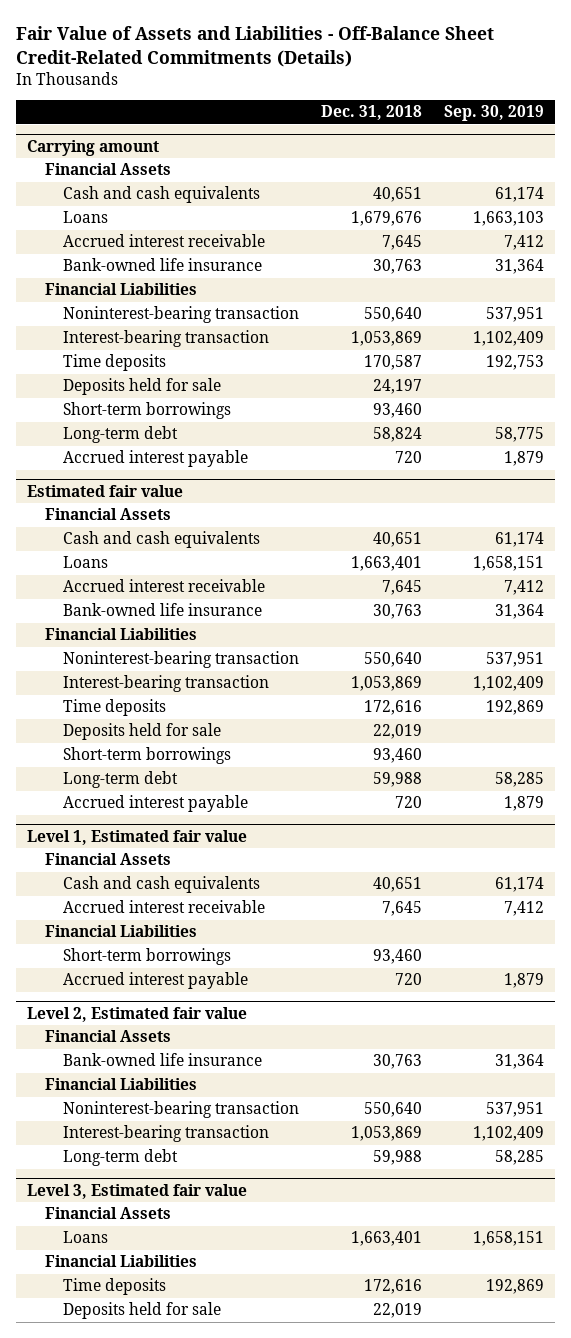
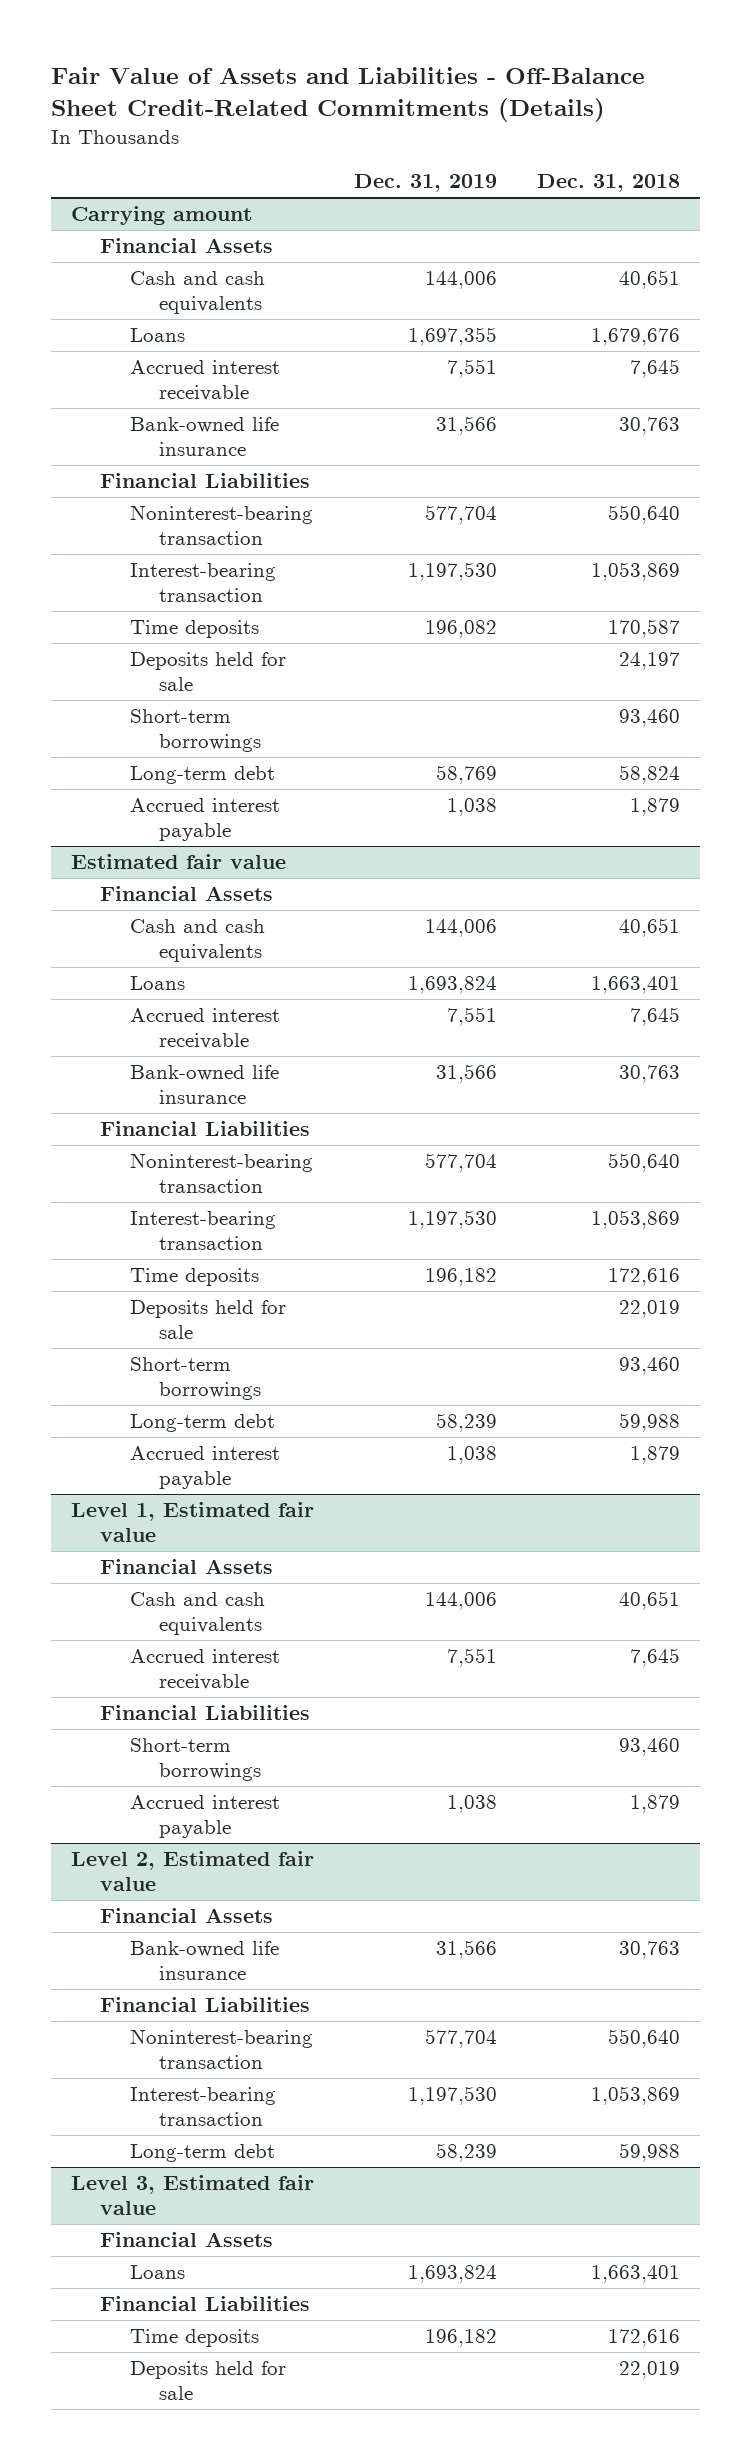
[443,105,544,122] Sep. 30, 2019 -> none
none -> [353,174,497,193] Dec. 31, 2019
[394,451,422,464] 720 -> [629,798,680,817] 1,879
[394,796,422,809] 720 -> [629,1446,680,1465] 1,879
[394,973,422,986] 720 -> [629,1795,680,1814] 1,879

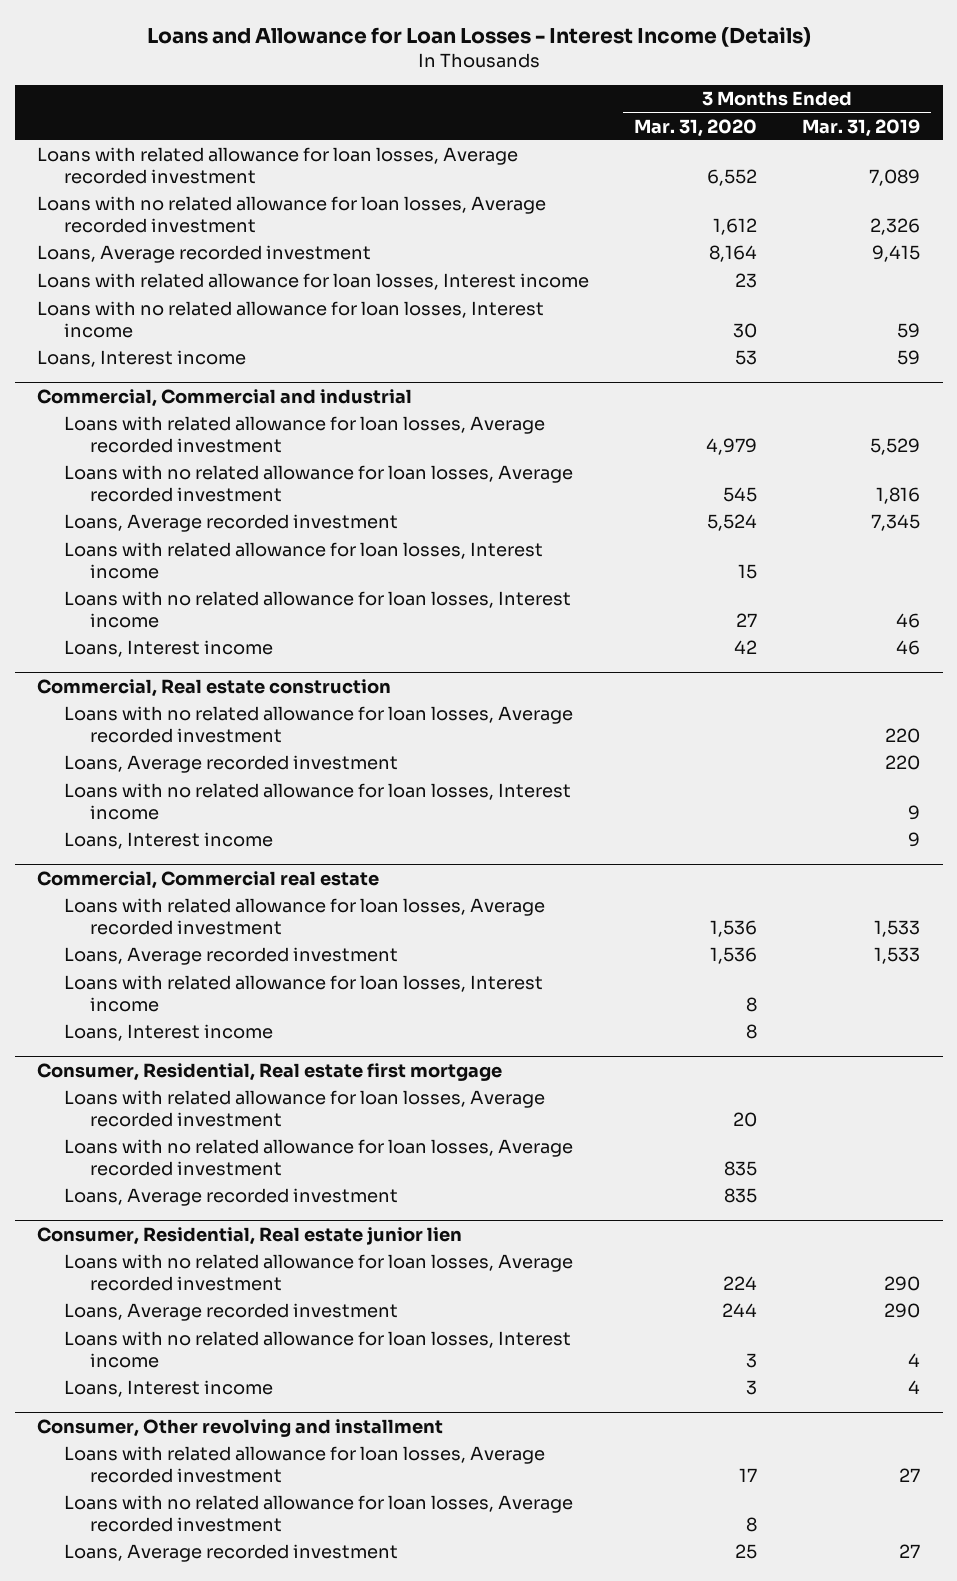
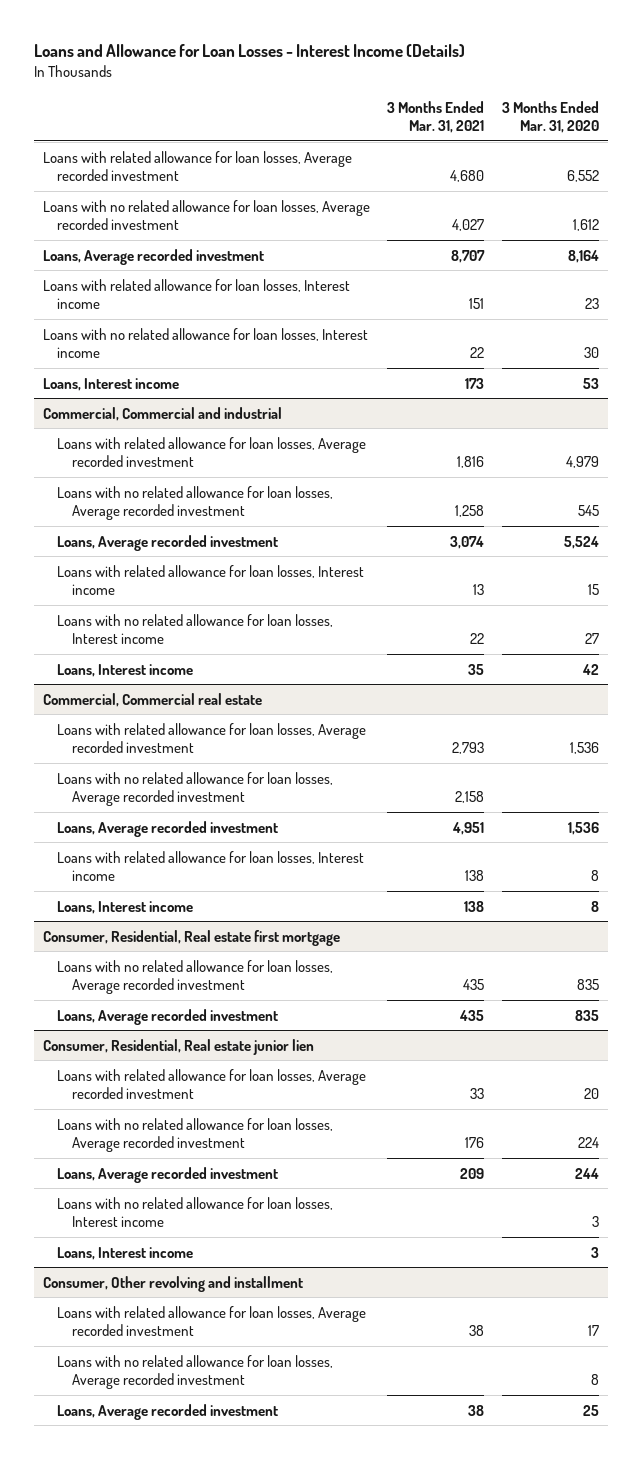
[802,118,921,137] Mar. 31, 2019 -> none
none -> [387,100,485,134] 3 Months Ended Mar. 31, 2021
[37,678,392,697] Commercial, Real estate construction -> none
[63,706,573,743] Loans with no related allowance for loan losses, Average recorded investment -> none
[63,755,398,774] Loans, Average recorded investment -> none
[63,783,571,820] Loans with no related allowance for loan losses, Interest income -> none
[63,832,273,850] Loans, Interest income -> none
none -> [57,771,334,807] Loans with no related allowance for loan losses, Average recorded investment
[63,1090,545,1127] Loans with related allowance for loan losses, Average recorded investment -> none
none -> [57,1068,367,1100] Loans with related allowance for loan losses, Average recorded investment

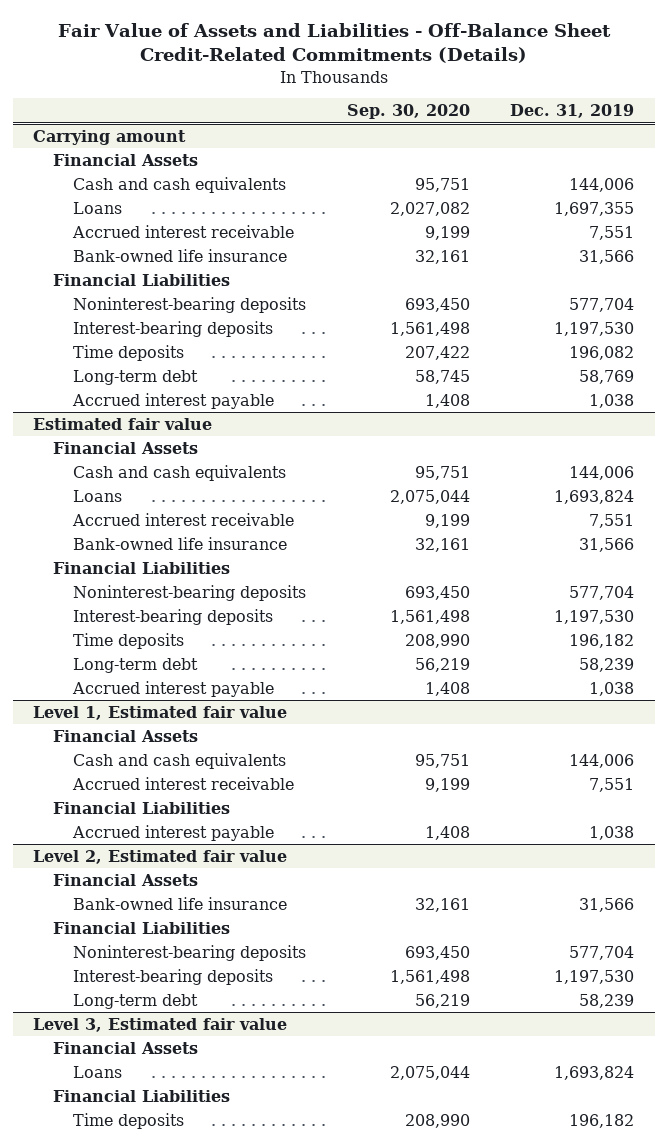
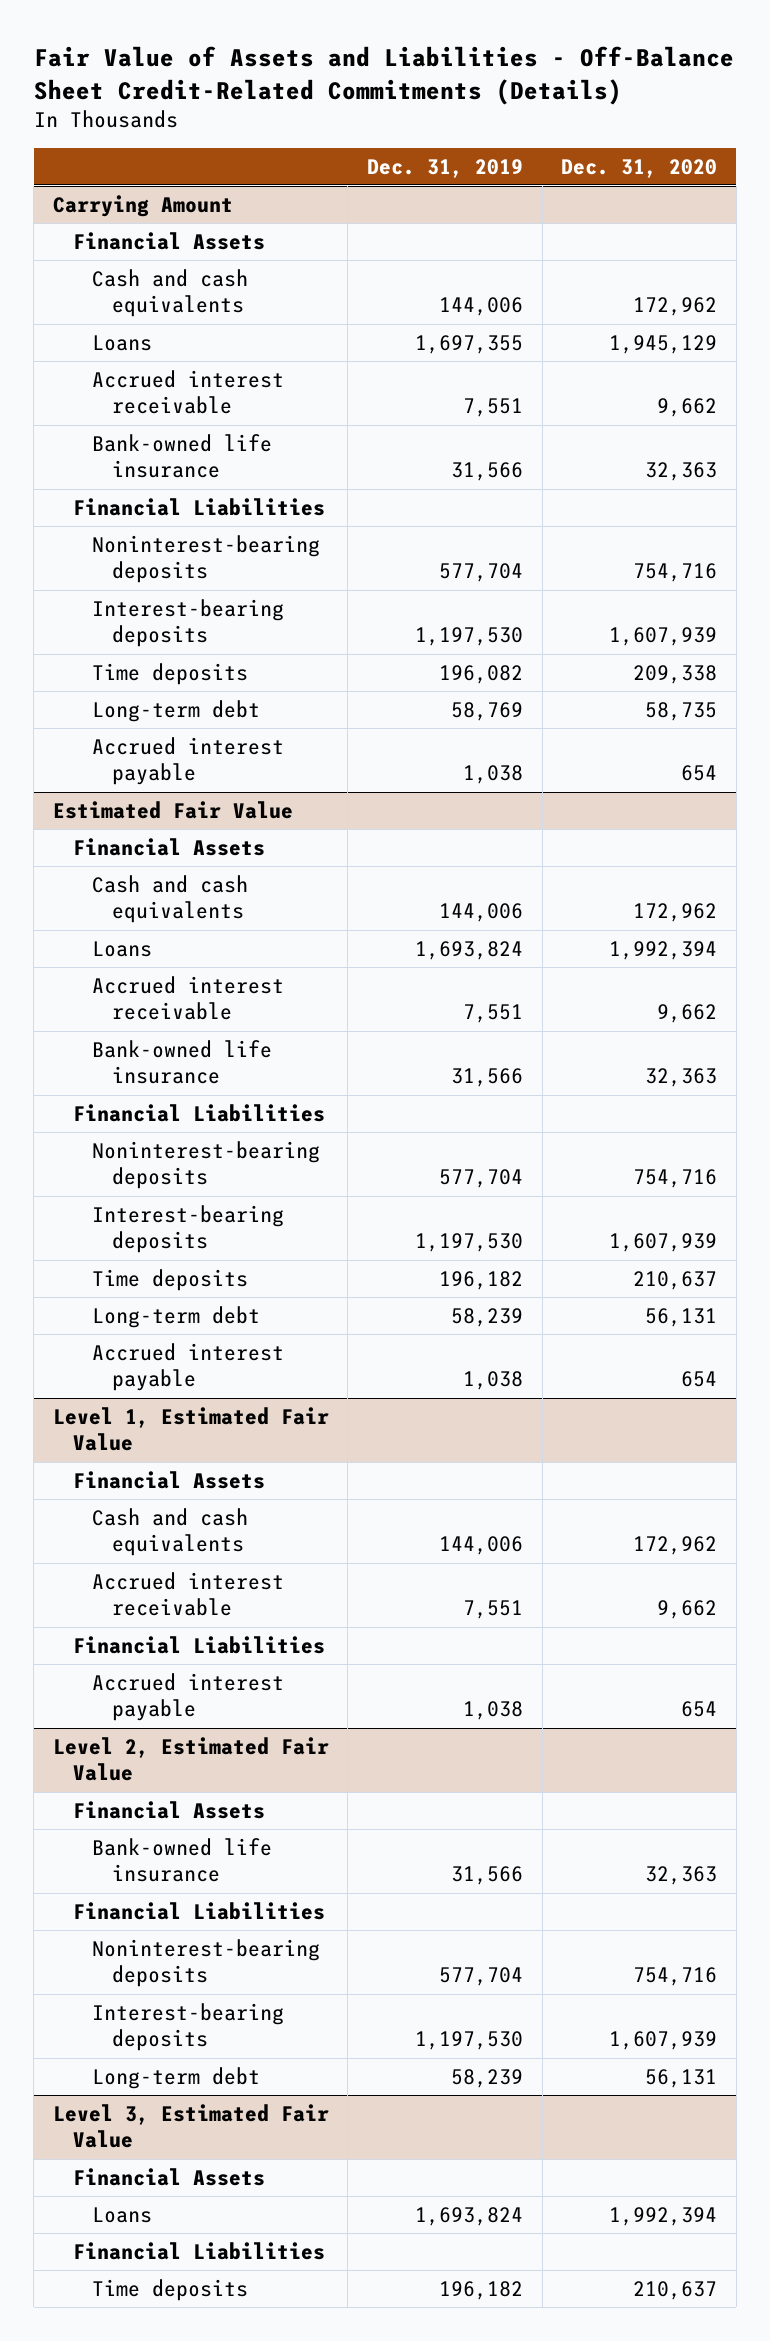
[346,104,470,120] Sep. 30, 2020 -> none
none -> [561,158,718,178] Dec. 31, 2020
[33,129,187,145] Carrying amount -> [52,194,233,217] Carrying Amount
[33,417,213,430] Estimated fair value -> [52,800,293,819] Estimated Fair Value
[33,705,288,720] Level 1, Estimated fair value -> [52,1406,329,1452] Level 1, Estimated Fair Value
[33,849,288,864] Level 2, Estimated fair value -> [52,1736,329,1782] Level 2, Estimated Fair Value
[33,1017,288,1032] Level 3, Estimated fair value -> [52,2103,329,2149] Level 3, Estimated Fair Value

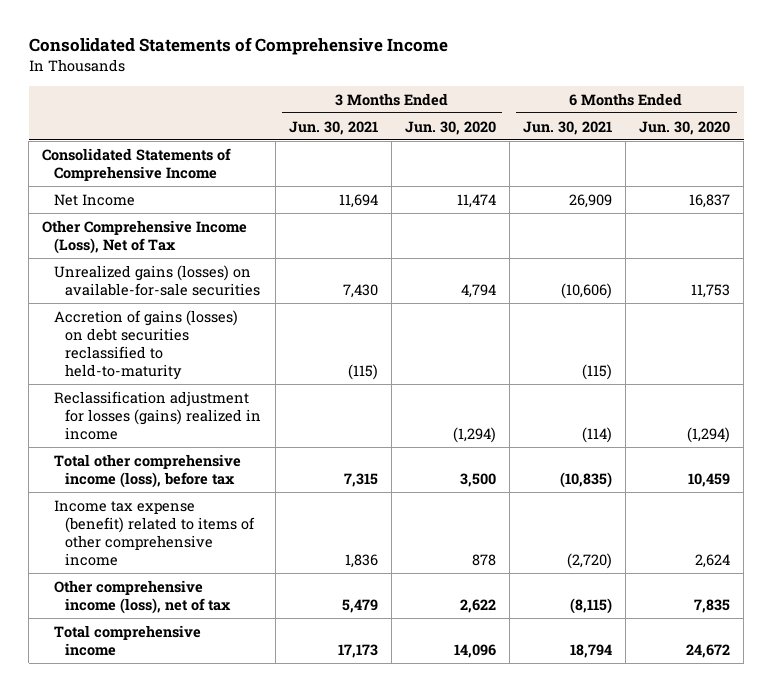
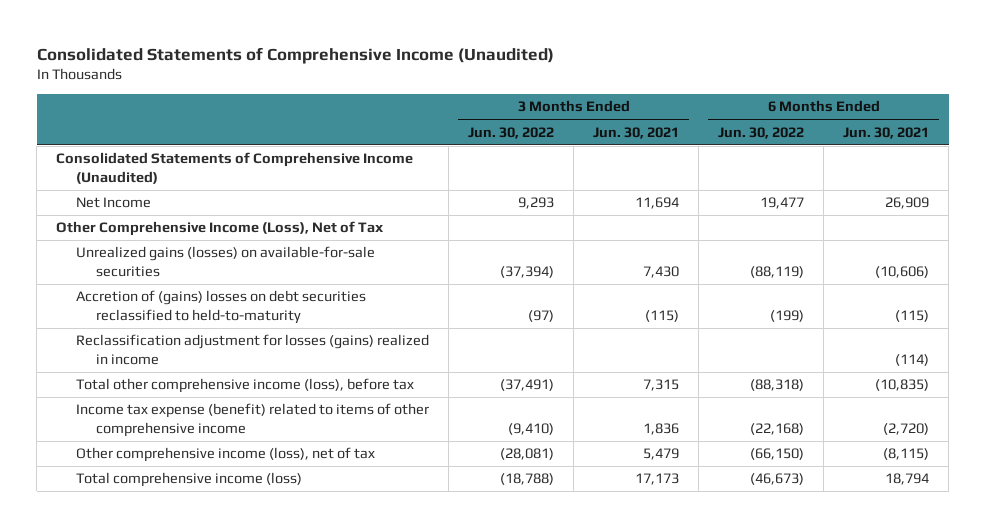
[28,37,448,56] Consolidated Statements of Comprehensive Income -> [36,46,554,64] Consolidated Statements of Comprehensive Income (Unaudited)
[404,120,496,135] Jun. 30, 2020 -> none
[638,120,730,135] Jun. 30, 2020 -> none
none -> [468,126,555,139] Jun. 30, 2022
none -> [718,126,805,139] Jun. 30, 2022
[42,147,232,181] Consolidated Statements of Comprehensive Income -> [56,152,414,184] Consolidated Statements of Comprehensive Income (Unaudited)
[53,309,238,381] Accretion of gains (losses) on debt securities reclassified to held-to-maturity -> [76,290,367,324] Accretion of (gains) losses on debt securities reclassified to held-to-maturity
[53,624,201,656] Total comprehensive income -> [76,472,303,488] Total comprehensive income (loss)

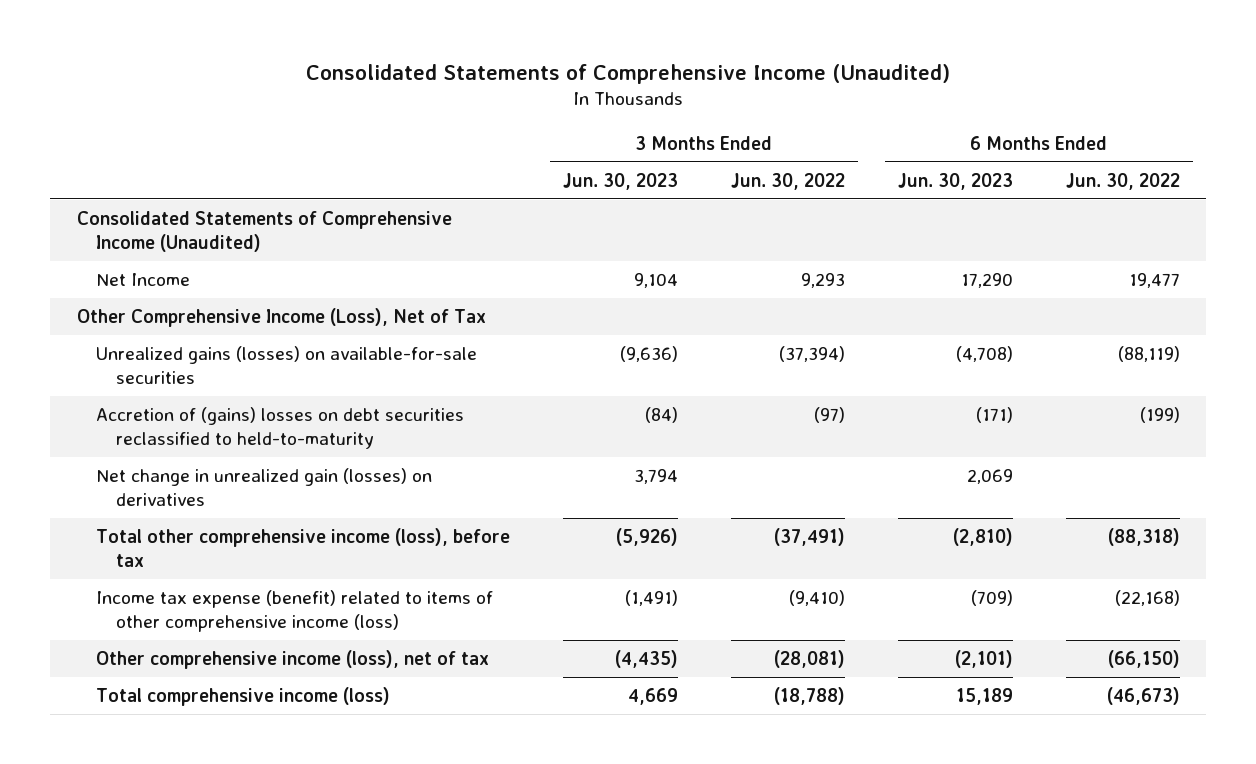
[593,126,680,139] Jun. 30, 2021 -> none
[843,126,930,139] Jun. 30, 2021 -> none
none -> [562,172,678,190] Jun. 30, 2023
none -> [897,172,1013,190] Jun. 30, 2023
[76,334,430,365] Reclassification adjustment for losses (gains) realized in income -> none
none -> [96,468,433,506] Net change in unrealized gain (losses) on derivatives
[76,403,430,437] Income tax expense (benefit) related to items of other comprehensive income -> [96,590,494,632] Income tax expense (benefit) related to items of other comprehensive income (loss)

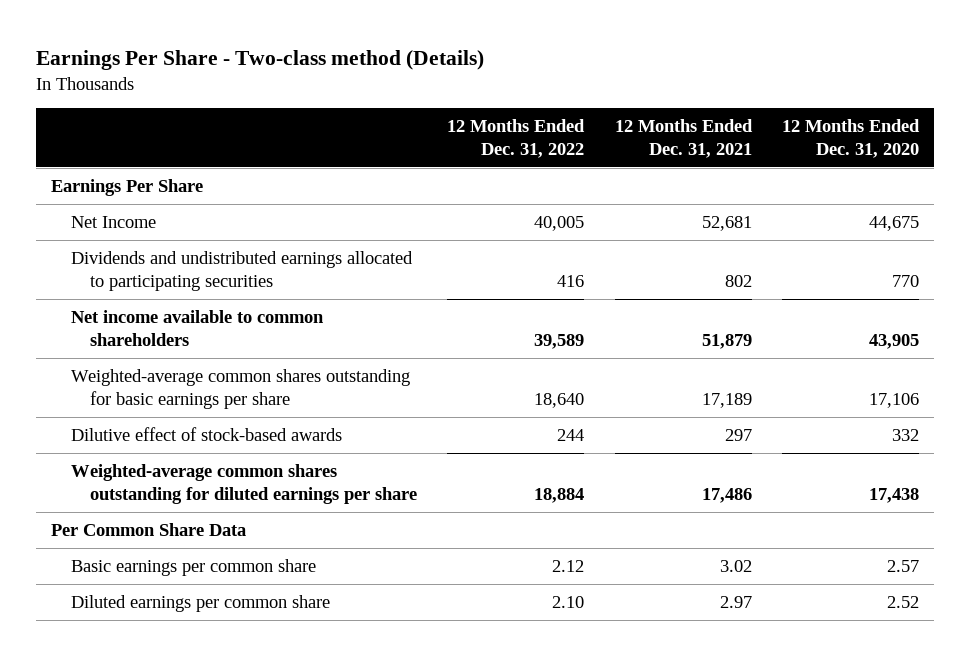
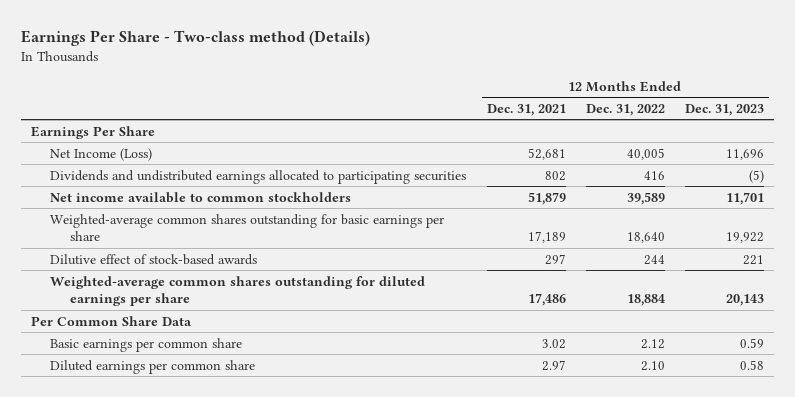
[781,119,920,159] 12 Months Ended Dec. 31, 2020 -> none
none -> [685,103,765,116] Dec. 31, 2023
[70,215,156,228] Net Income -> [50,147,153,161] Net Income (Loss)
[70,309,324,346] Net income available to common shareholders -> [50,191,352,203] Net income available to common stockholders

